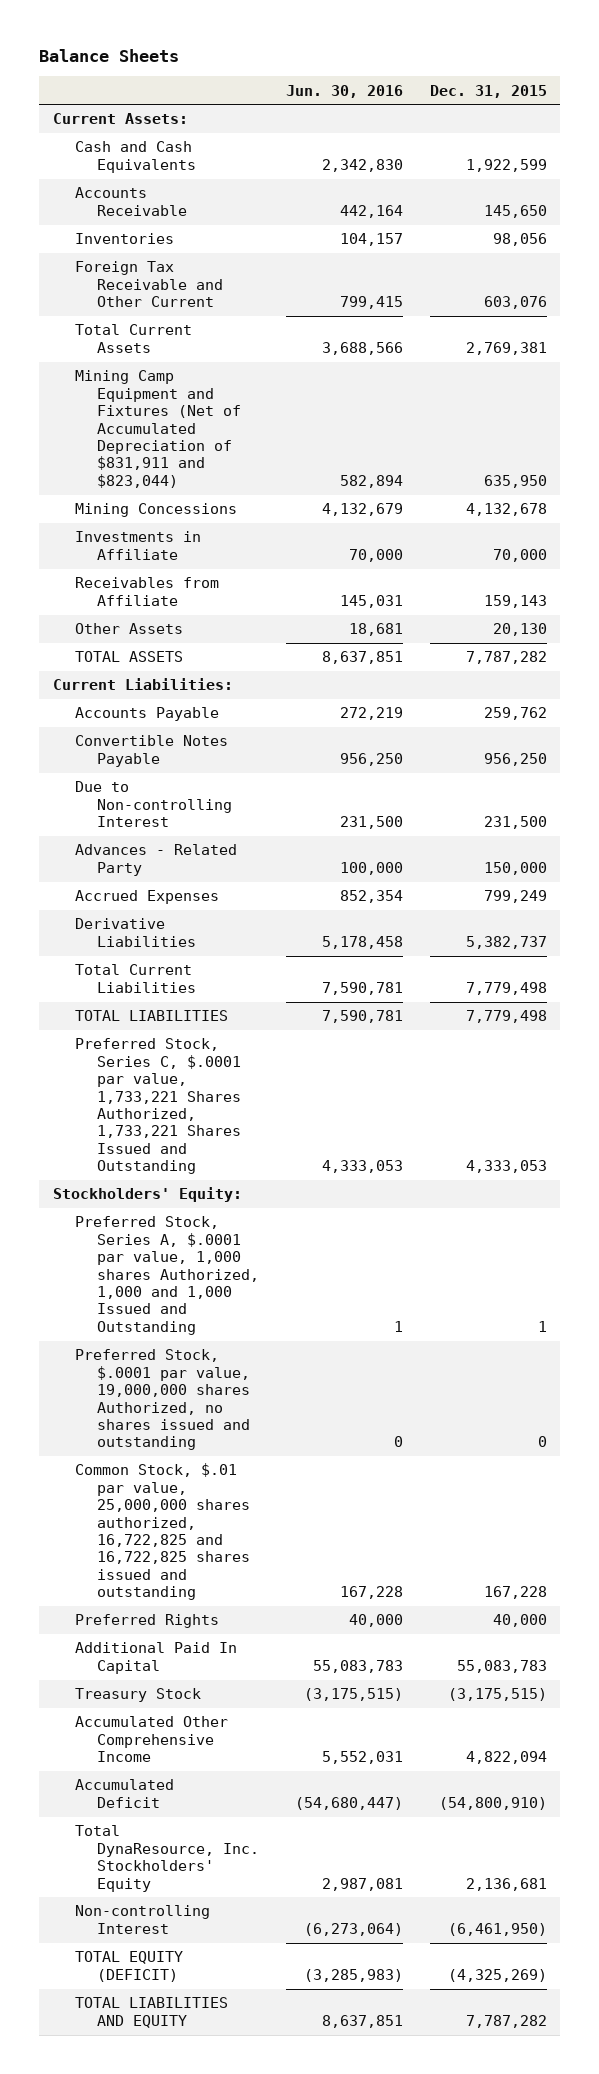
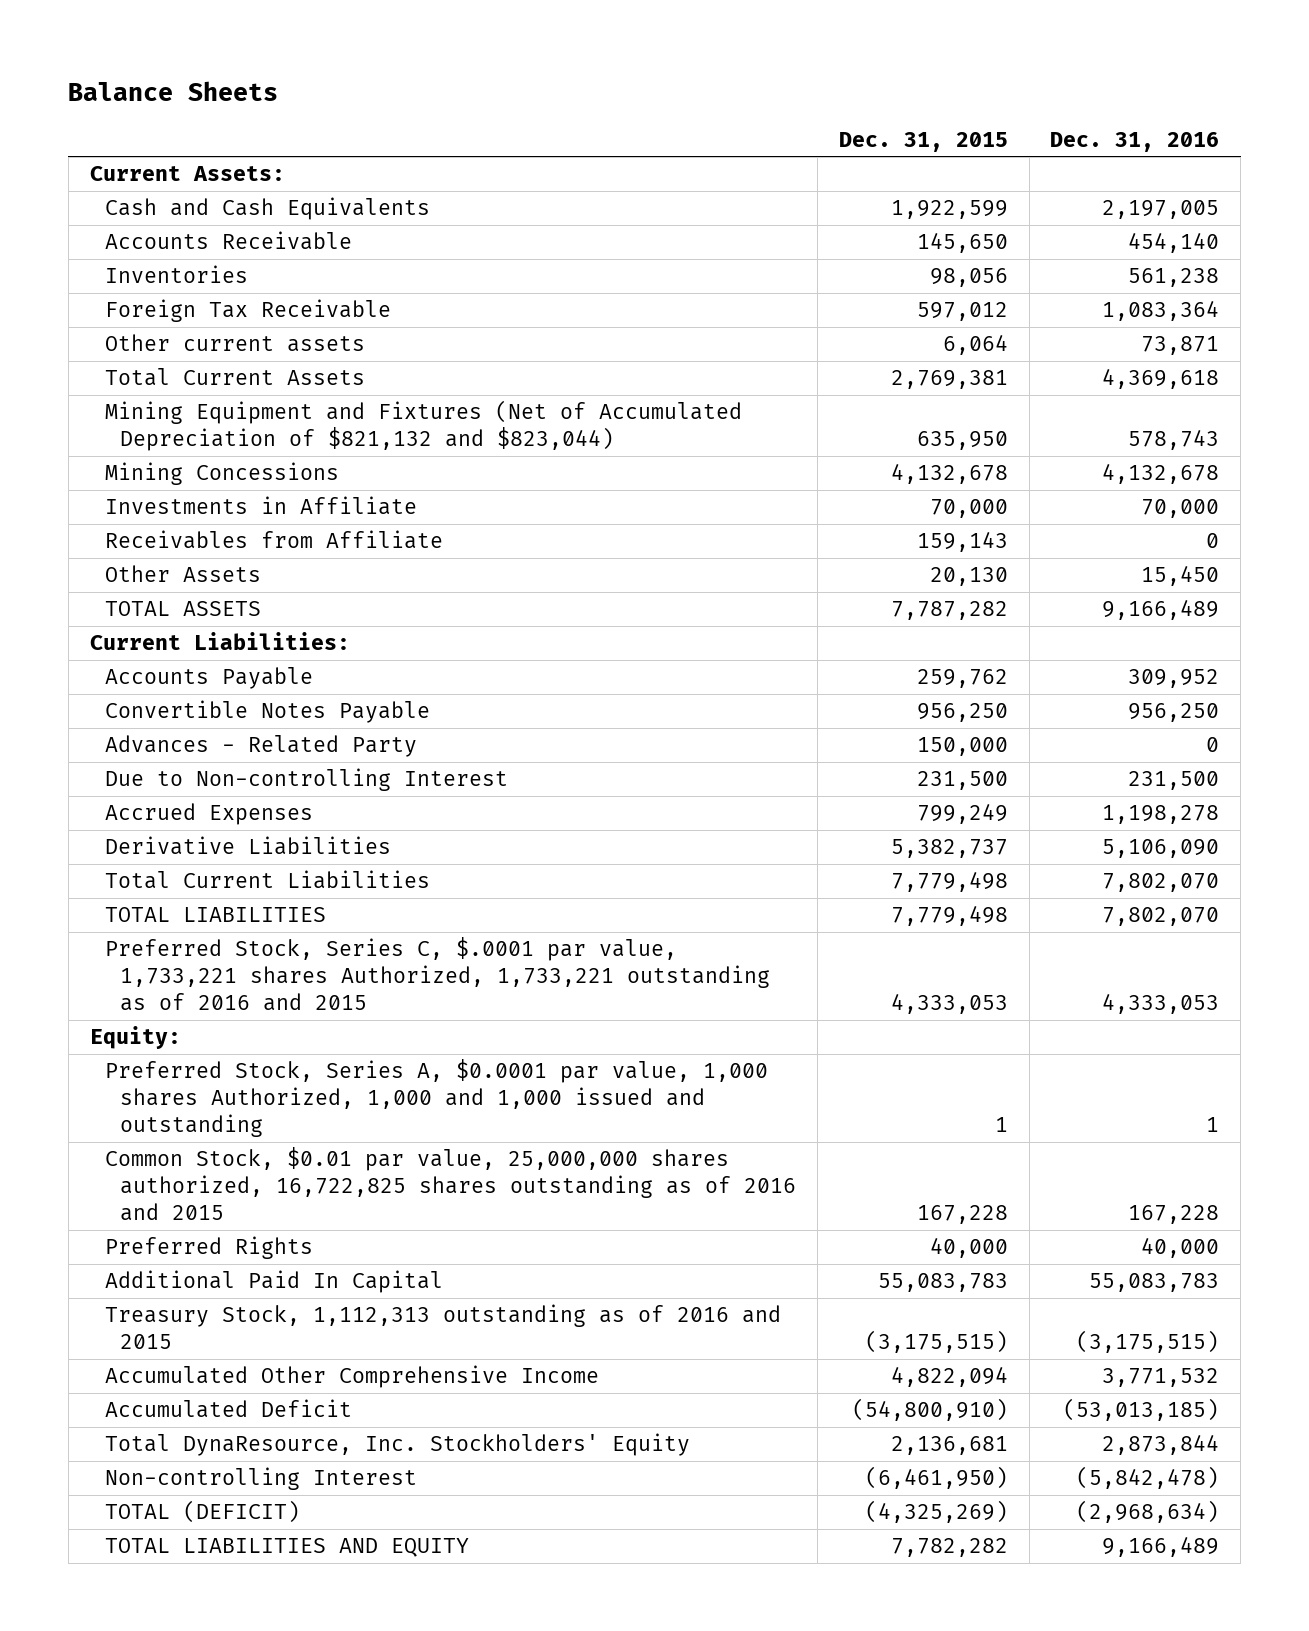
[285,84,403,98] Jun. 30, 2016 -> none
none -> [1050,131,1220,152] Dec. 31, 2016
[74,261,223,308] Foreign Tax Receivable and Other Current -> [105,299,392,323] Foreign Tax Receivable
[483,296,547,310] 603,076 -> [916,302,1008,322] 597,012
none -> [105,334,366,353] Other current assets
[74,370,241,488] Mining Camp Equipment and Fixtures (Net of Accumulated Depreciation of $831,911 and $823,044) -> [105,400,743,452] Mining Equipment and Fixtures (Net of Accumulated Depreciation of $821,132 and $823,044)
[74,781,232,828] Due to Non-controlling Interest -> [105,768,509,792] Due to Non-controlling Interest
[74,1349,250,1451] Preferred Stock, $.0001 par value, 19,000,000 shares Authorized, no shares issued and outstanding -> none
[74,1038,241,1175] Preferred Stock, Series C, $.0001 par value, 1,733,221 Shares Authorized, 1,733,221 Shares Issued and Outstanding -> [105,937,771,1012] Preferred Stock, Series C, $.0001 par value, 1,733,221 shares Authorized, 1,733,221 outstanding as of 2016 and 2015
[52,1187,242,1203] Stockholders' Equity: -> [89,1026,181,1050] Equity:
[74,1216,259,1335] Preferred Stock, Series A, $.0001 par value, 1,000 shares Authorized, 1,000 and 1,000 Issued and Outstanding -> [105,1059,769,1138] Preferred Stock, Series A, $0.0001 par value, 1,000 shares Authorized, 1,000 and 1,000 issued and outstanding
[74,1463,250,1601] Common Stock, $.01 par value, 25,000,000 shares authorized, 16,722,825 and 16,722,825 shares issued and outstanding -> [105,1147,797,1222] Common Stock, $0.01 par value, 25,000,000 shares authorized, 16,722,825 shares outstanding as of 2016 and 2015
[74,1688,201,1703] Treasury Stock -> [105,1304,782,1350] Treasury Stock, 1,112,313 outstanding as of 2016 and 2015
[74,1951,183,1982] TOTAL EQUITY (DEFICIT) -> [105,1500,301,1524] TOTAL (DEFICIT)
[465,2014,547,2028] 7,787,282 -> [890,1538,1008,1558] 7,782,282

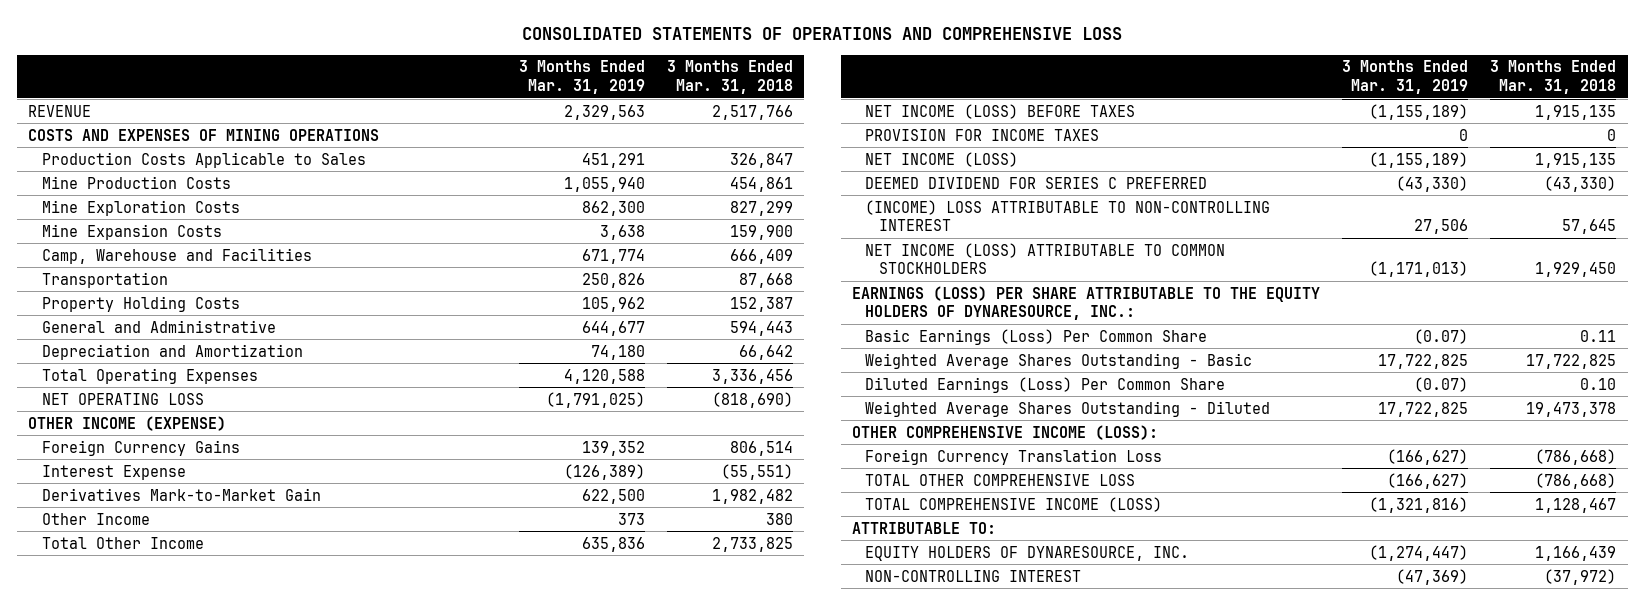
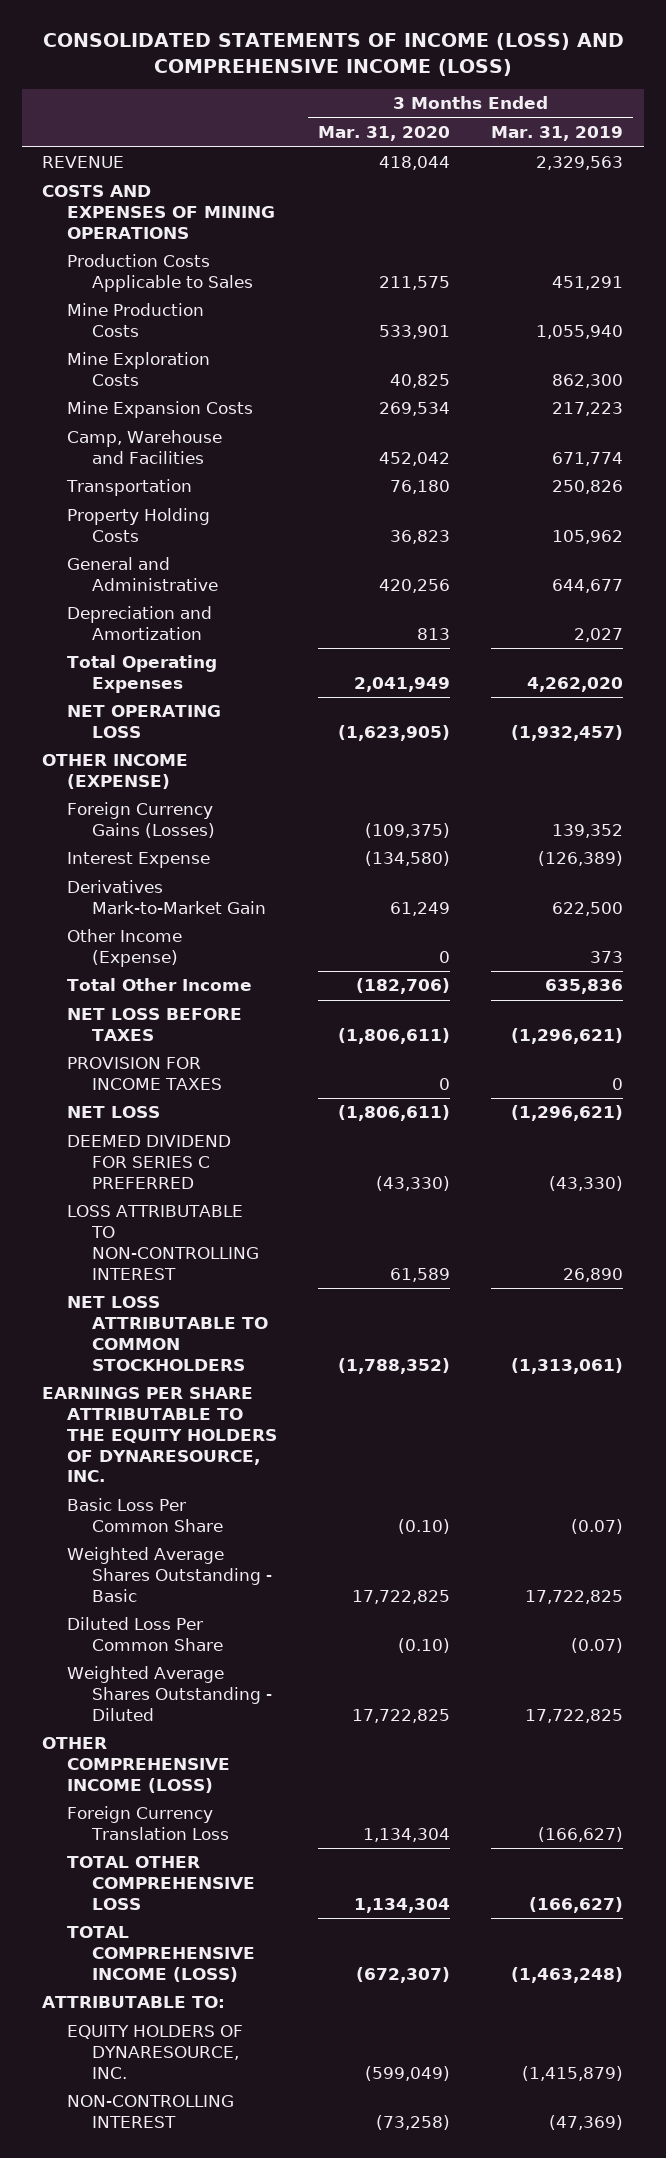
[522,26,1123,40] CONSOLIDATED STATEMENTS OF OPERATIONS AND COMPREHENSIVE LOSS -> [42,33,624,76] CONSOLIDATED STATEMENTS OF INCOME (LOSS) AND COMPREHENSIVE INCOME (LOSS)
[667,60,794,94] 3 Months Ended Mar. 31, 2018 -> none
none -> [318,126,451,142] Mar. 31, 2020
[599,224,645,240] 3,638 -> [552,402,624,417] 217,223
[590,344,645,360] 74,180 -> [574,628,624,643] 2,027
[563,368,645,384] 4,120,588 -> [527,677,624,693] 4,262,020
[545,391,645,408] (1,791,025) -> [511,725,624,742] (1,932,457)
[41,439,240,456] Foreign Currency Gains -> [67,802,215,839] Foreign Currency Gains (Losses)
[41,512,150,525] Other Income -> [67,929,183,968] Other Income (Expense)
[865,103,1136,119] NET INCOME (LOSS) BEFORE TAXES -> [67,1008,243,1042] NET LOSS BEFORE TAXES
[1369,103,1469,120] (1,155,189) -> [511,1028,624,1045] (1,296,621)
[865,151,1019,167] NET INCOME (LOSS) -> [67,1106,161,1119] NET LOSS
[1369,151,1469,168] (1,155,189) -> [511,1105,624,1122] (1,296,621)
[865,199,1271,232] (INCOME) LOSS ATTRIBUTABLE TO NON-CONTROLLING INTEREST -> [67,1205,259,1280] LOSS ATTRIBUTABLE TO NON-CONTROLLING INTEREST
[1414,219,1469,235] 27,506 -> [563,1267,624,1282] 26,890
[865,242,1226,275] NET INCOME (LOSS) ATTRIBUTABLE TO COMMON STOCKHOLDERS -> [67,1296,268,1371] NET LOSS ATTRIBUTABLE TO COMMON STOCKHOLDERS
[1369,261,1469,278] (1,171,013) -> [511,1357,624,1374] (1,313,061)
[851,285,1320,321] EARNINGS (LOSS) PER SHARE ATTRIBUTABLE TO THE EQUITY HOLDERS OF DYNARESOURCE, INC.: -> [42,1387,278,1483] EARNINGS PER SHARE ATTRIBUTABLE TO THE EQUITY HOLDERS OF DYNARESOURCE, INC.
[865,328,1208,345] Basic Earnings (Loss) Per Common Share -> [67,1498,223,1533] Basic Loss Per Common Share
[865,376,1226,393] Diluted Earnings (Loss) Per Common Share -> [67,1617,223,1652] Diluted Loss Per Common Share
[851,424,1158,440] OTHER COMPREHENSIVE INCOME (LOSS): -> [42,1737,231,1793] OTHER COMPREHENSIVE INCOME (LOSS)
[1369,496,1469,513] (1,321,816) -> [511,1966,624,1983] (1,463,248)
[1369,544,1469,561] (1,274,447) -> [522,2065,624,2081] (1,415,879)

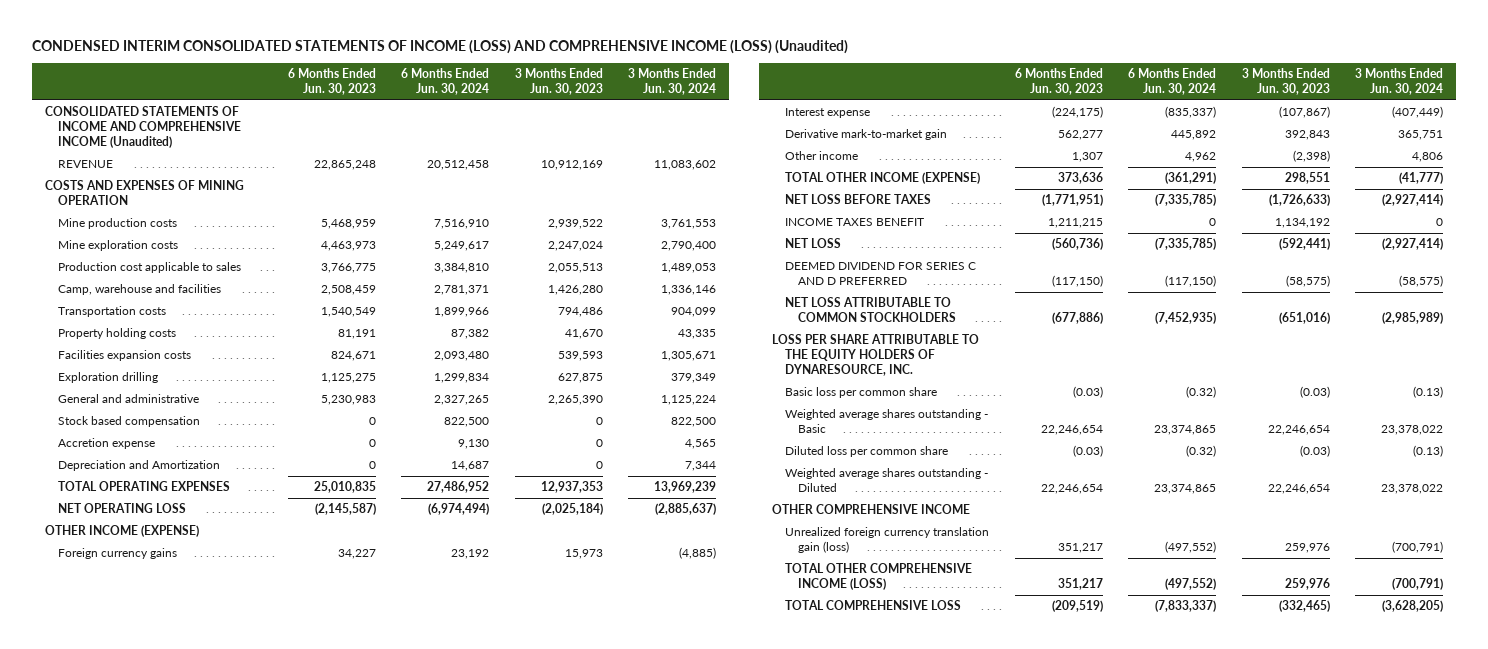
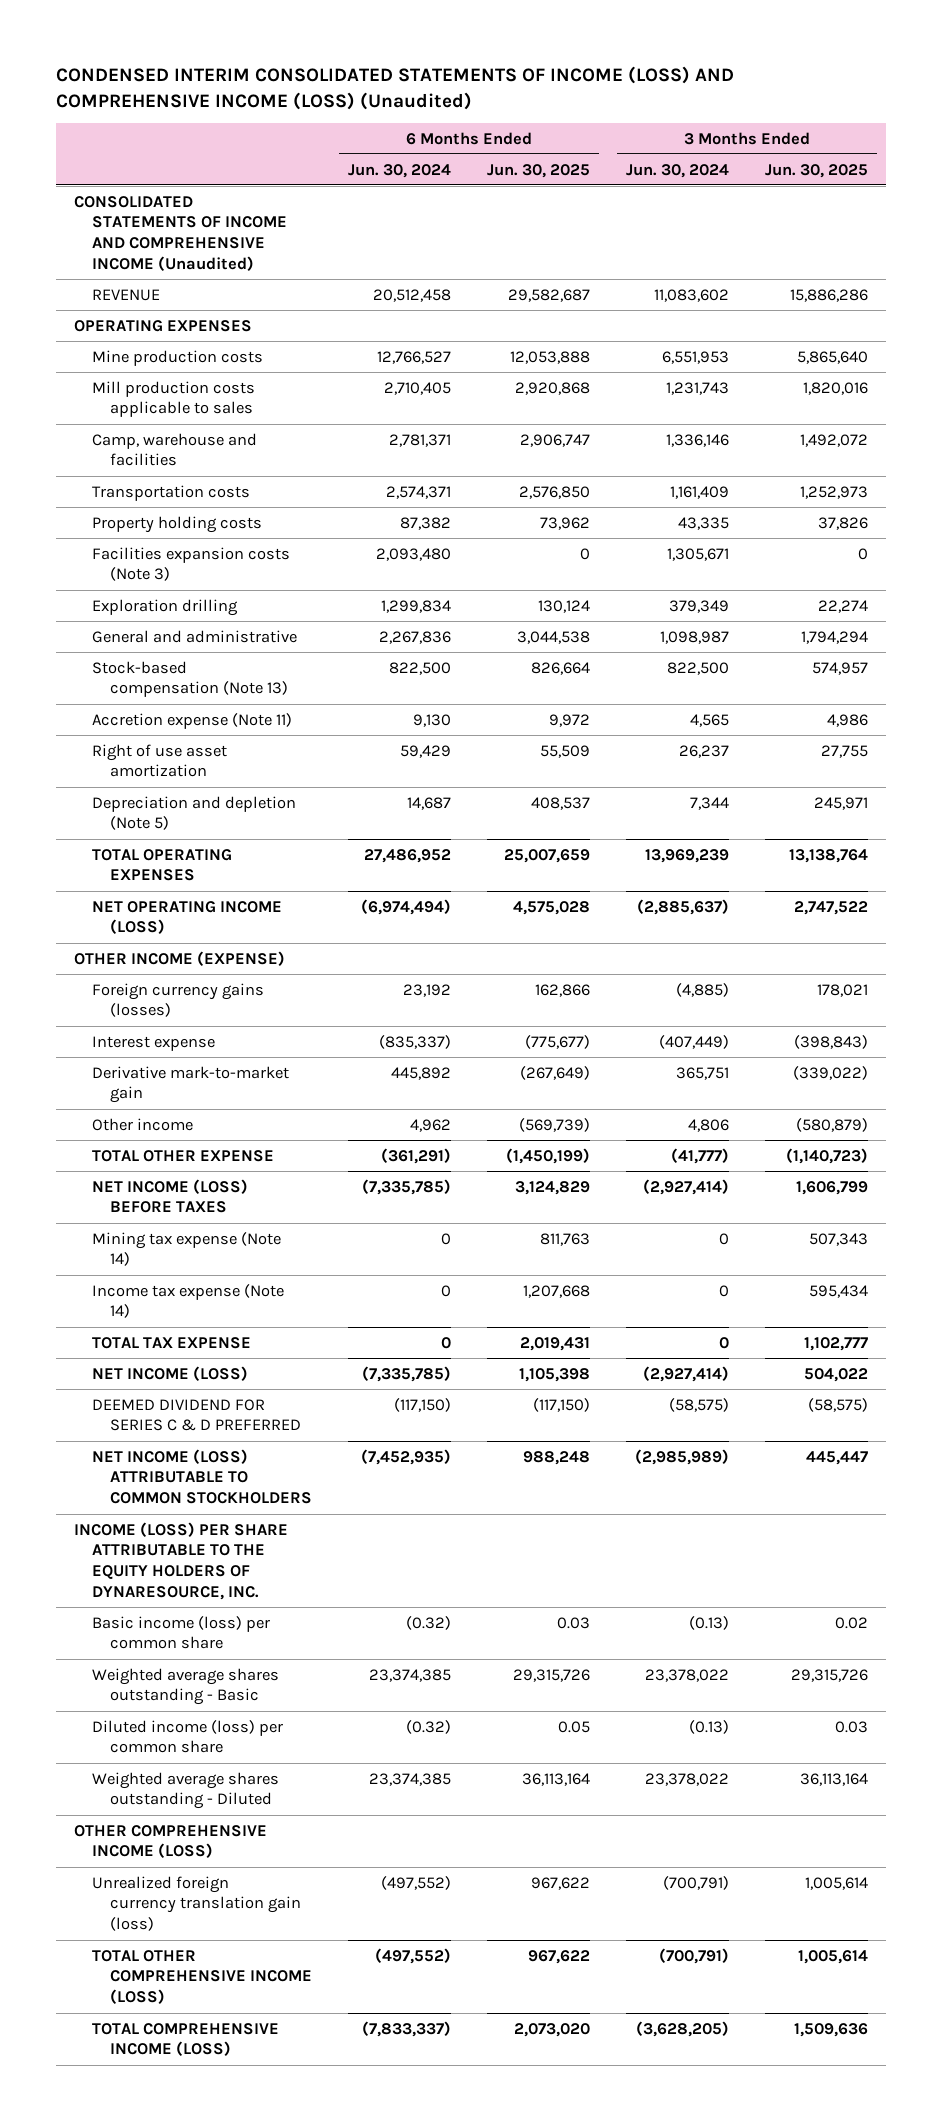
[287,68,376,96] 6 Months Ended Jun. 30, 2023 -> none
[514,68,603,96] 3 Months Ended Jun. 30, 2023 -> none
none -> [486,163,590,178] Jun. 30, 2025
none -> [764,163,868,178] Jun. 30, 2025
[57,240,178,252] Mine exploration costs -> none
[44,180,244,206] COSTS AND EXPENSES OF MINING OPERATION -> [73,319,252,332] OPERATING EXPENSES
[434,219,490,230] 7,516,910 -> [376,350,451,364] 12,766,527
[661,219,717,230] 3,761,553 -> [661,350,729,364] 6,551,953
[57,262,241,274] Production cost applicable to sales -> [91,380,255,418] Mill production costs applicable to sales
[434,263,490,274] 3,384,810 -> [383,381,451,395] 2,710,405
[661,263,717,274] 1,489,053 -> [665,381,729,395] 1,231,743
[434,307,490,318] 1,899,966 -> [385,485,451,499] 2,574,371
[671,307,717,318] 904,099 -> [669,485,729,499] 1,161,409
[57,350,191,362] Facilities expansion costs -> [91,546,290,582] Facilities expansion costs (Note 3)
[434,395,490,406] 2,327,265 -> [378,630,451,644] 2,267,836
[661,395,717,406] 1,125,224 -> [659,630,729,644] 1,098,987
[57,416,200,428] Stock based compensation -> [91,660,288,698] Stock-based compensation (Note 13)
[57,438,155,450] Accretion expense -> [91,712,292,729] Accretion expense (Note 11)
none -> [91,743,227,778] Right of use asset amortization
[57,460,220,472] Depreciation and Amortization -> [91,795,296,831] Depreciation and depletion (Note 5)
[57,503,186,514] NET OPERATING LOSS -> [91,900,282,935] NET OPERATING INCOME (LOSS)
[57,548,177,560] Foreign currency gains -> [91,982,264,1018] Foreign currency gains (losses)
[784,172,980,185] TOTAL OTHER INCOME (EXPENSE) -> [91,1149,274,1162] TOTAL OTHER EXPENSE
[784,194,931,205] NET LOSS BEFORE TAXES -> [91,1178,248,1214] NET INCOME (LOSS) BEFORE TAXES
none -> [91,1231,281,1267] Mining tax expense (Note 14)
none -> [91,1283,284,1319] Income tax expense (Note 14)
[784,218,924,227] INCOME TAXES BENEFIT -> [91,1336,251,1349] TOTAL TAX EXPENSE
[784,238,841,249] NET LOSS -> [91,1365,248,1381] NET INCOME (LOSS)
[784,262,976,286] DEEMED DIVIDEND FOR SERIES C AND D PREFERRED -> [91,1398,301,1432] DEEMED DIVIDEND FOR SERIES C & D PREFERRED
[784,297,956,323] NET LOSS ATTRIBUTABLE TO COMMON STOCKHOLDERS -> [91,1448,312,1505] NET INCOME (LOSS) ATTRIBUTABLE TO COMMON STOCKHOLDERS
[772,334,980,377] LOSS PER SHARE ATTRIBUTABLE TO THE EQUITY HOLDERS OF DYNARESOURCE, INC. -> [73,1521,288,1601] INCOME (LOSS) PER SHARE ATTRIBUTABLE TO THE EQUITY HOLDERS OF DYNARESOURCE, INC.
[784,387,937,399] Basic loss per common share -> [91,1615,270,1650] Basic income (loss) per common share
[1154,425,1217,436] 23,374,865 -> [368,1668,451,1682] 23,374,385
[784,446,948,458] Diluted loss per common share -> [91,1719,283,1754] Diluted income (loss) per common share
[1154,484,1217,495] 23,374,865 -> [368,1772,451,1786] 23,374,385
[772,504,971,515] OTHER COMPREHENSIVE INCOME -> [73,1824,267,1859] OTHER COMPREHENSIVE INCOME (LOSS)
[784,600,961,611] TOTAL COMPREHENSIVE LOSS -> [91,2022,279,2057] TOTAL COMPREHENSIVE INCOME (LOSS)

